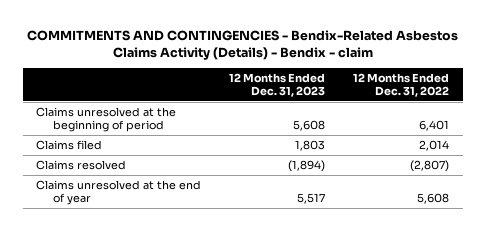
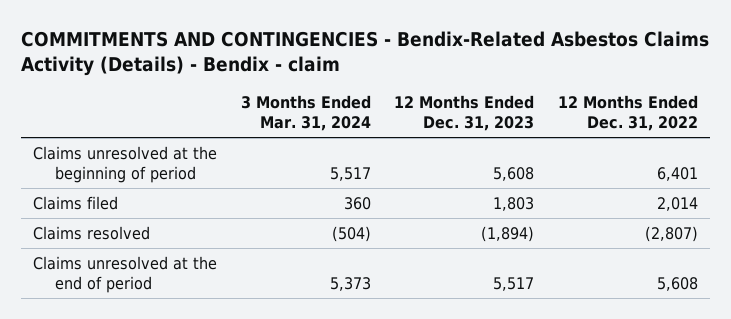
none -> [240,94,371,131] 3 Months Ended Mar. 31, 2024
[36,179,202,206] Claims unresolved at the end of year -> [33,255,218,293] Claims unresolved at the end of period

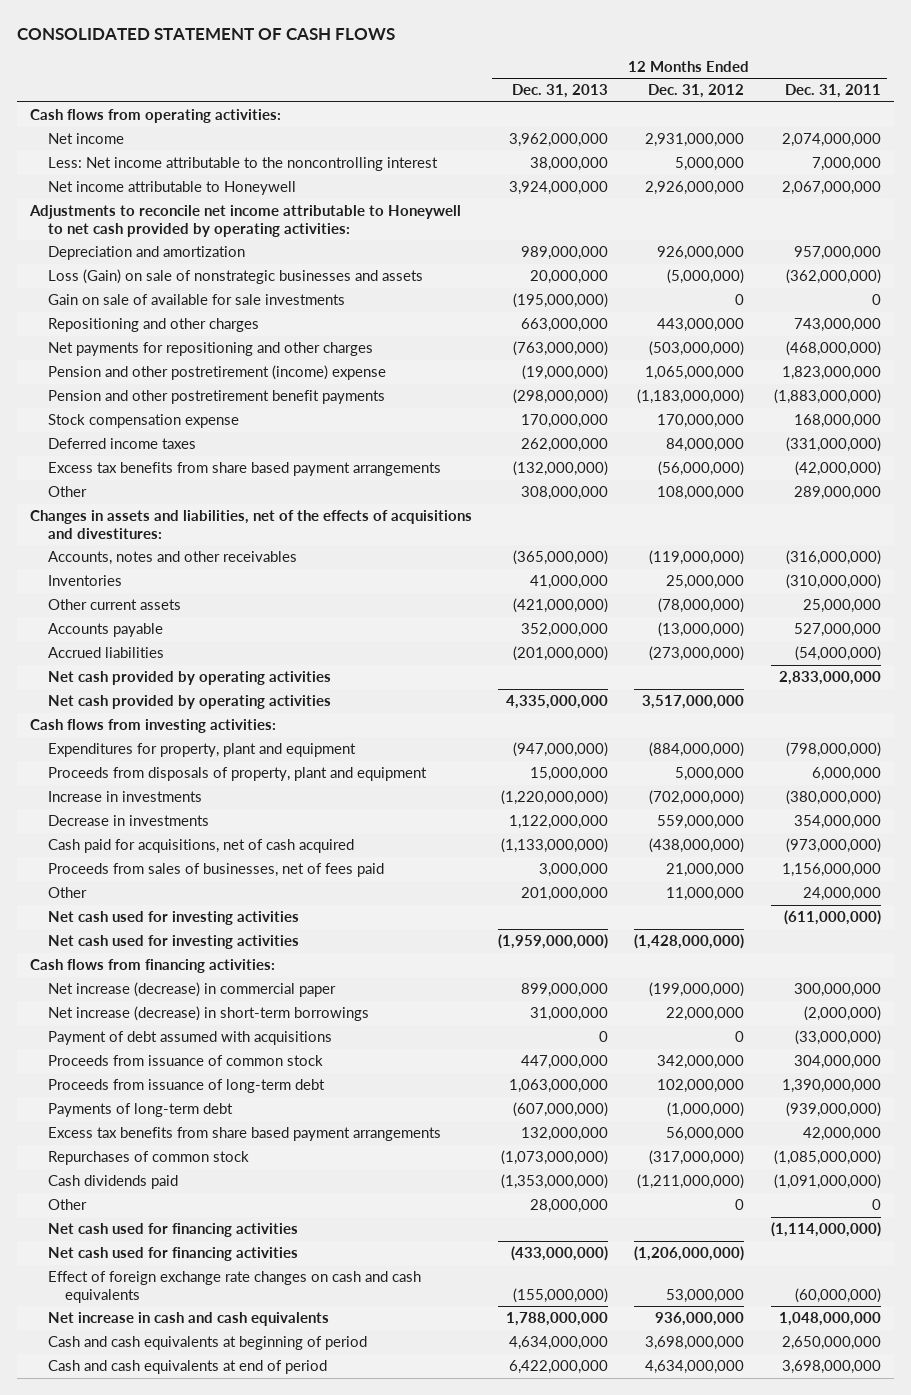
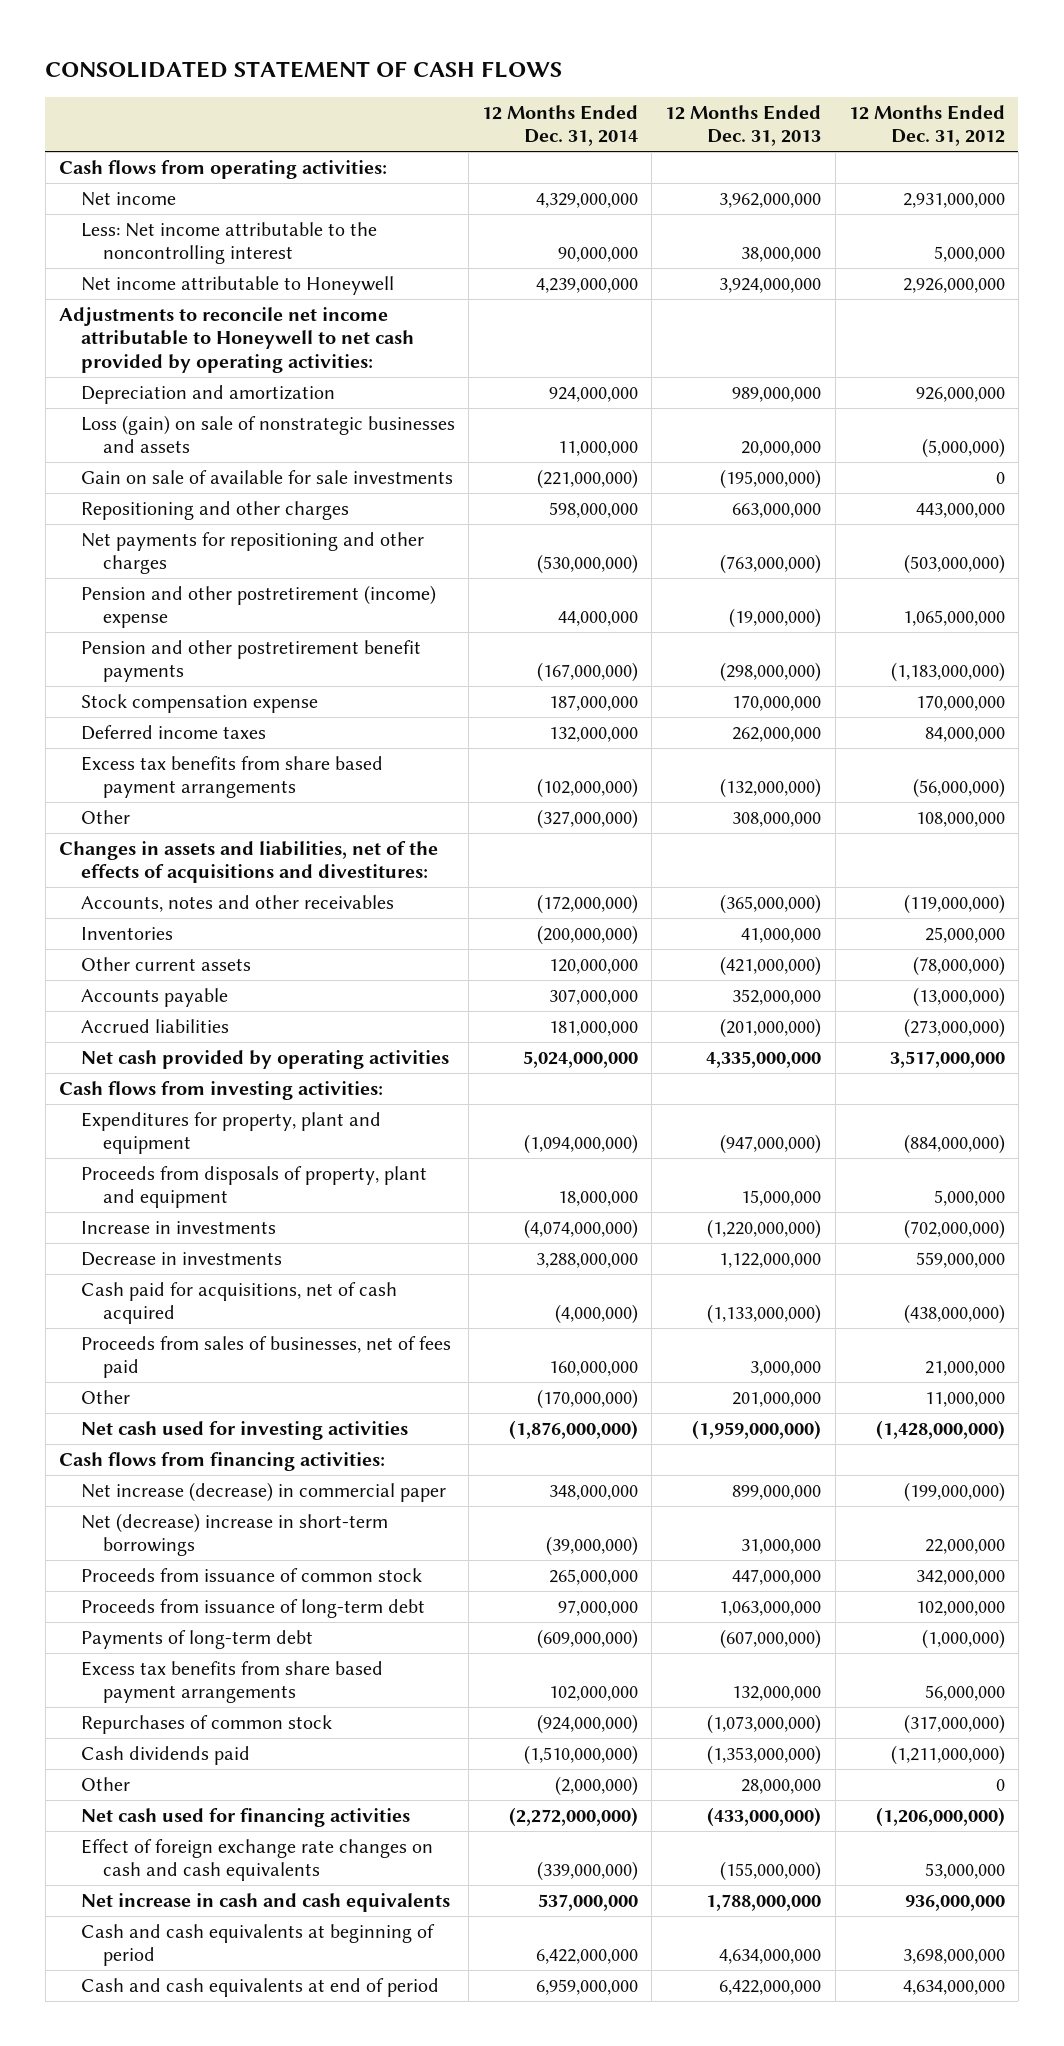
[784,84,881,99] Dec. 31, 2011 -> none
none -> [482,104,639,147] 12 Months Ended Dec. 31, 2014
[47,269,423,285] Loss (Gain) on sale of nonstrategic businesses and assets -> [80,414,455,454] Loss (gain) on sale of nonstrategic businesses and assets
[47,671,331,686] Net cash provided by operating activities -> none
[47,911,299,926] Net cash used for investing activities -> none
[47,1031,332,1046] Payment of debt assumed with acquisitions -> none
[47,1006,369,1022] Net increase (decrease) in short-term borrowings -> [80,1512,388,1557] Net (decrease) increase in short-term borrowings
[47,1223,298,1238] Net cash used for financing activities -> none

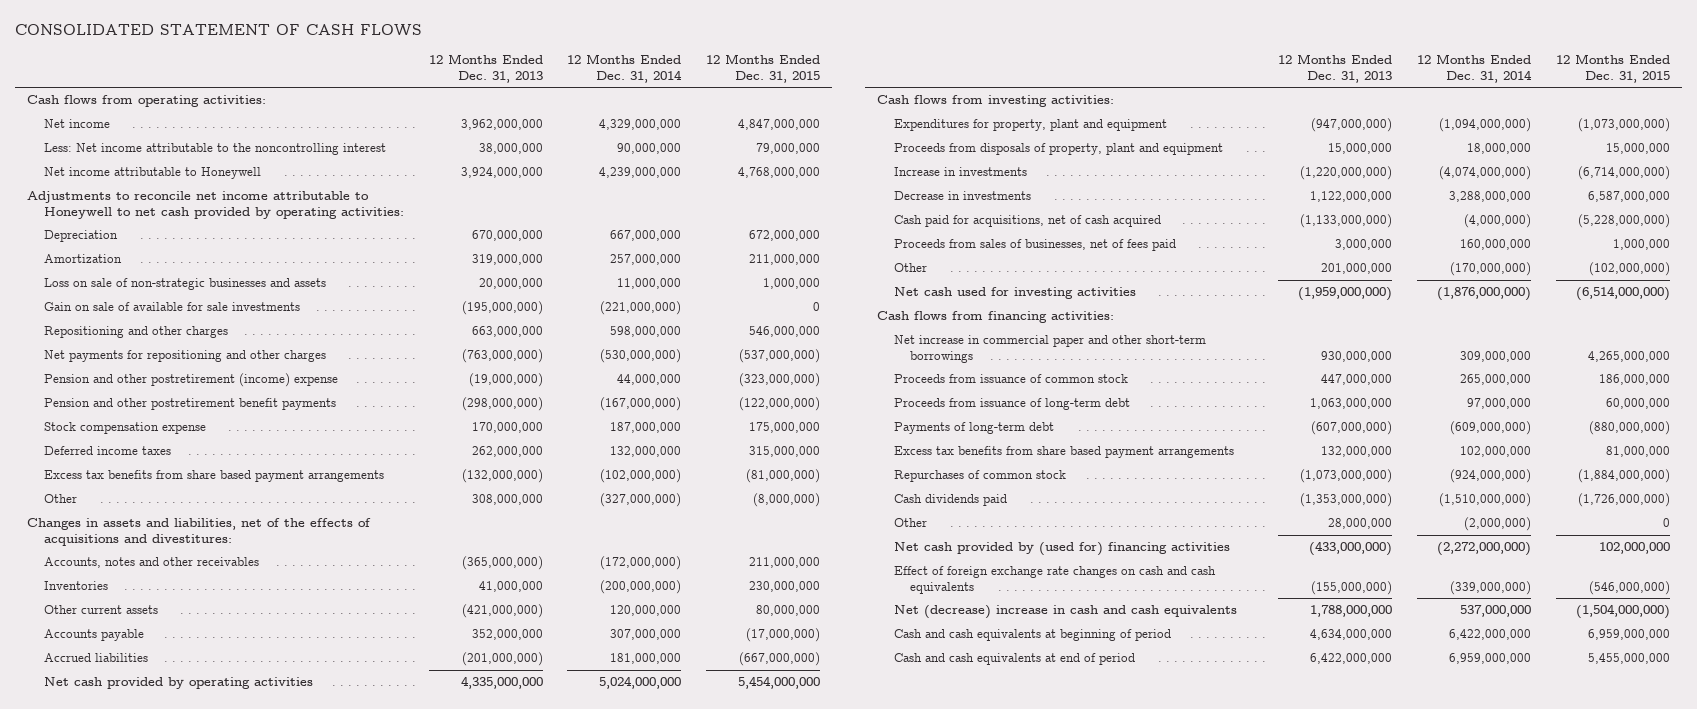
[848,104,1005,147] 12 Months Ended Dec. 31, 2012 -> none
none -> [705,54,820,83] 12 Months Ended Dec. 31, 2015
[80,384,335,404] Depreciation and amortization -> none
none -> [43,230,118,243] Depreciation
none -> [43,254,122,264] Amortization
[80,414,455,454] Loss (gain) on sale of nonstrategic businesses and assets -> [43,278,326,291] Loss on sale of non-strategic businesses and assets
[80,1481,446,1502] Net increase (decrease) in commercial paper -> none
[80,1512,388,1557] Net (decrease) increase in short-term borrowings -> [893,335,1206,363] Net increase in commercial paper and other short-term borrowings
[546,1536,639,1557] (39,000,000) -> [1460,350,1532,362] 309,000,000
[741,1539,822,1555] 31,000,000 -> [1321,350,1393,362] 930,000,000
[80,1807,410,1827] Net cash used for financing activities -> [893,542,1230,557] Net cash provided by (used for) financing activities
[80,1892,450,1912] Net increase in cash and cash equivalents -> [893,605,1237,620] Net (decrease) increase in cash and cash equivalents

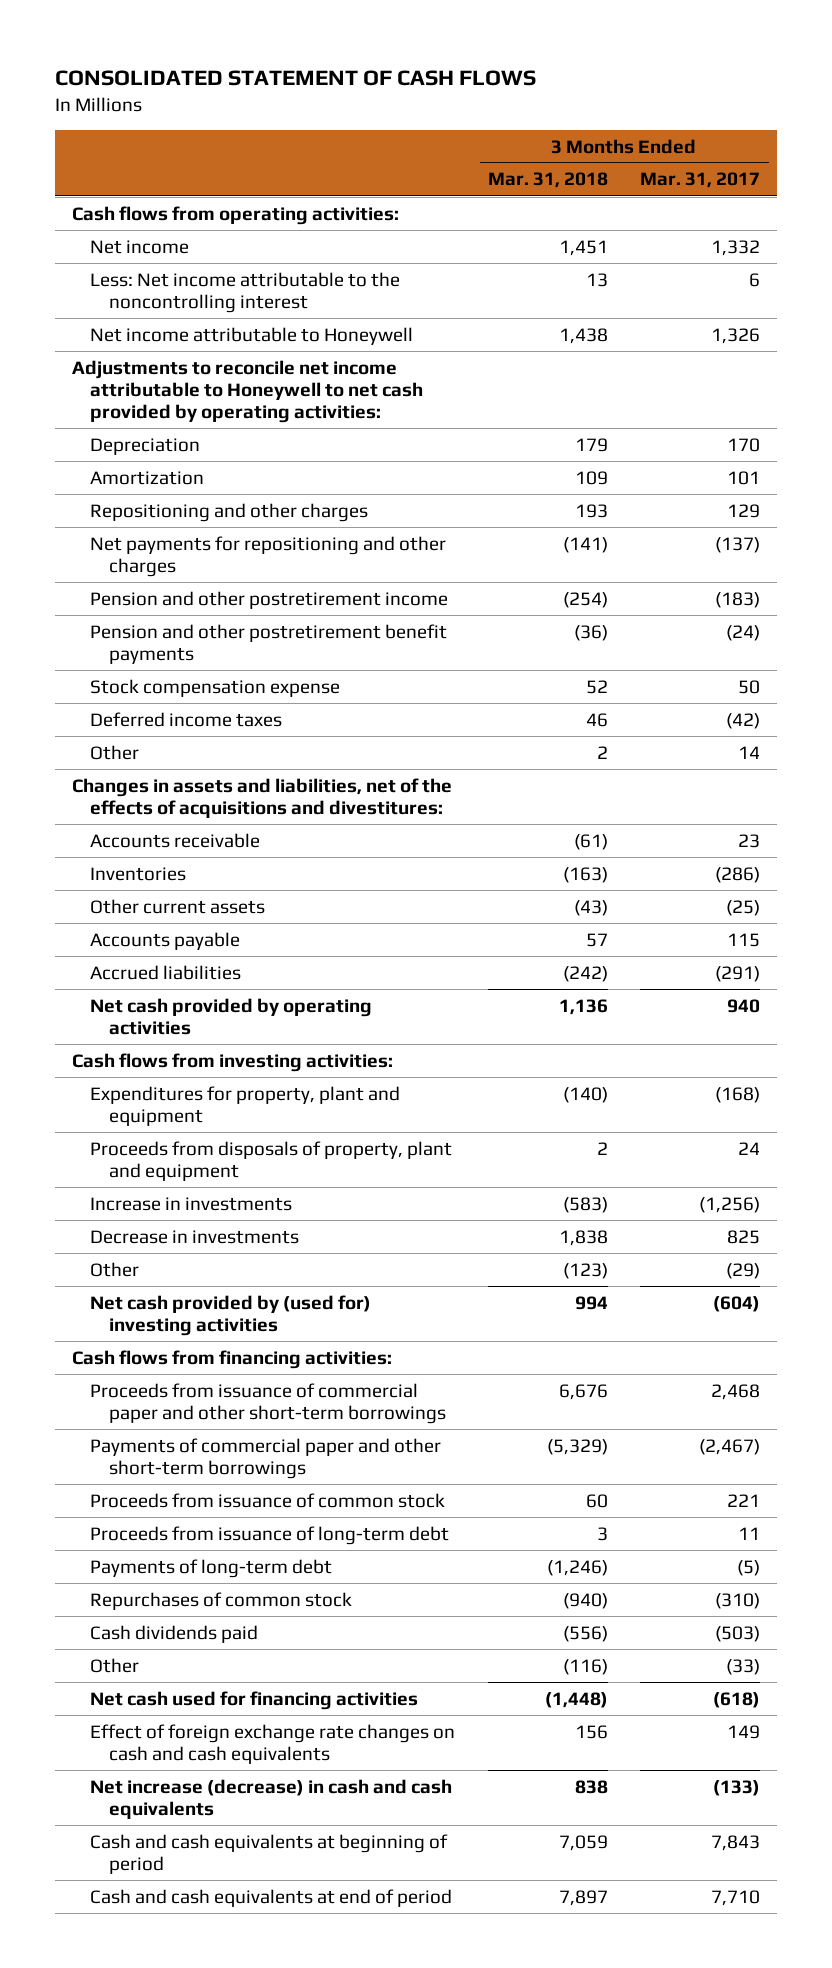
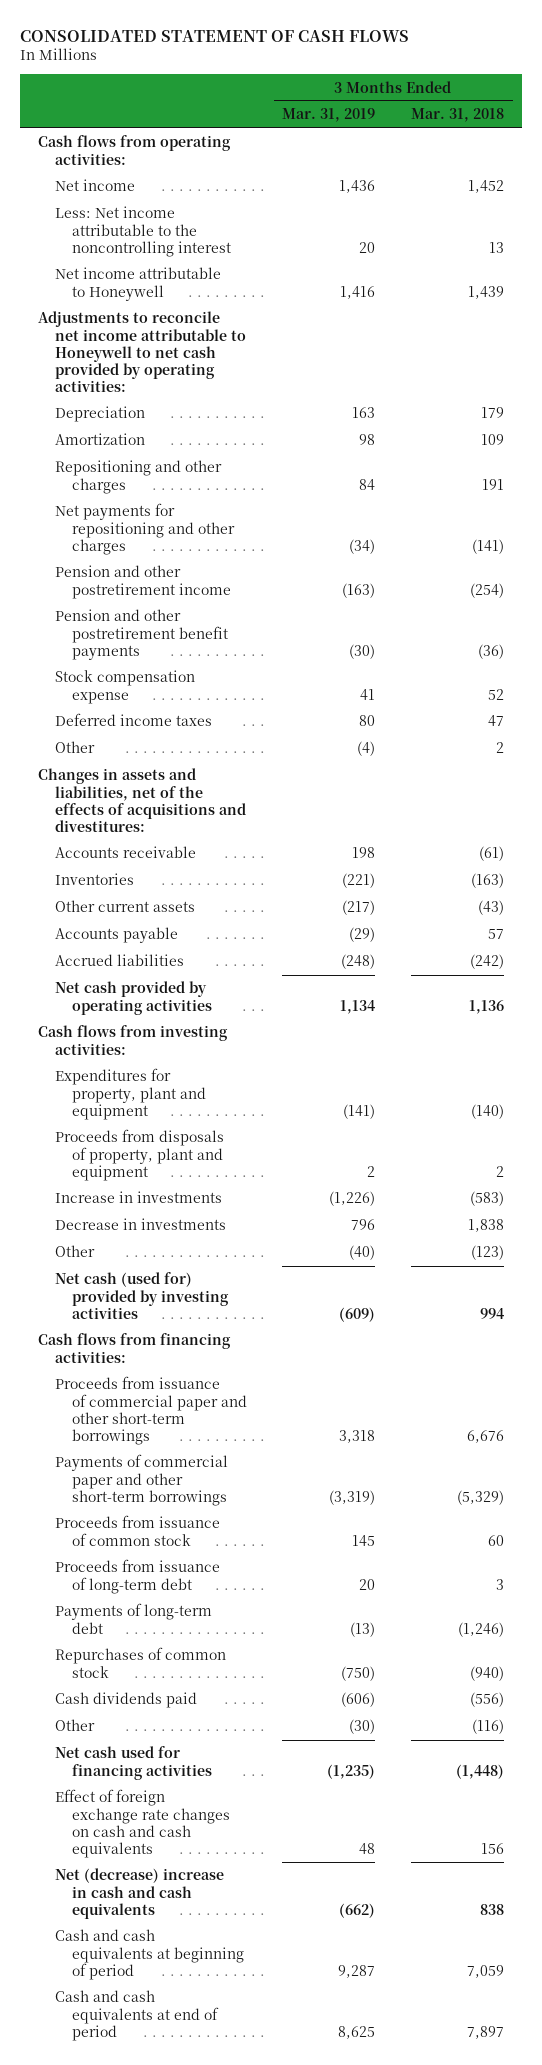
[640,172,761,189] Mar. 31, 2017 -> none
none -> [282,108,376,123] Mar. 31, 2019
[558,239,608,256] 1,451 -> [468,180,505,194] 1,452
[558,327,608,344] 1,438 -> [468,285,505,299] 1,439
[574,503,608,518] 193 -> [482,478,505,490] 191
[585,712,608,727] 46 -> [488,715,505,727] 47
[90,1294,372,1336] Net cash provided by (used for) investing activities -> [54,1272,229,1319] Net cash (used for) provided by investing activities
[90,1778,453,1819] Net increase (decrease) in cash and cash equivalents -> [54,1868,224,1919] Net (decrease) increase in cash and cash equivalents

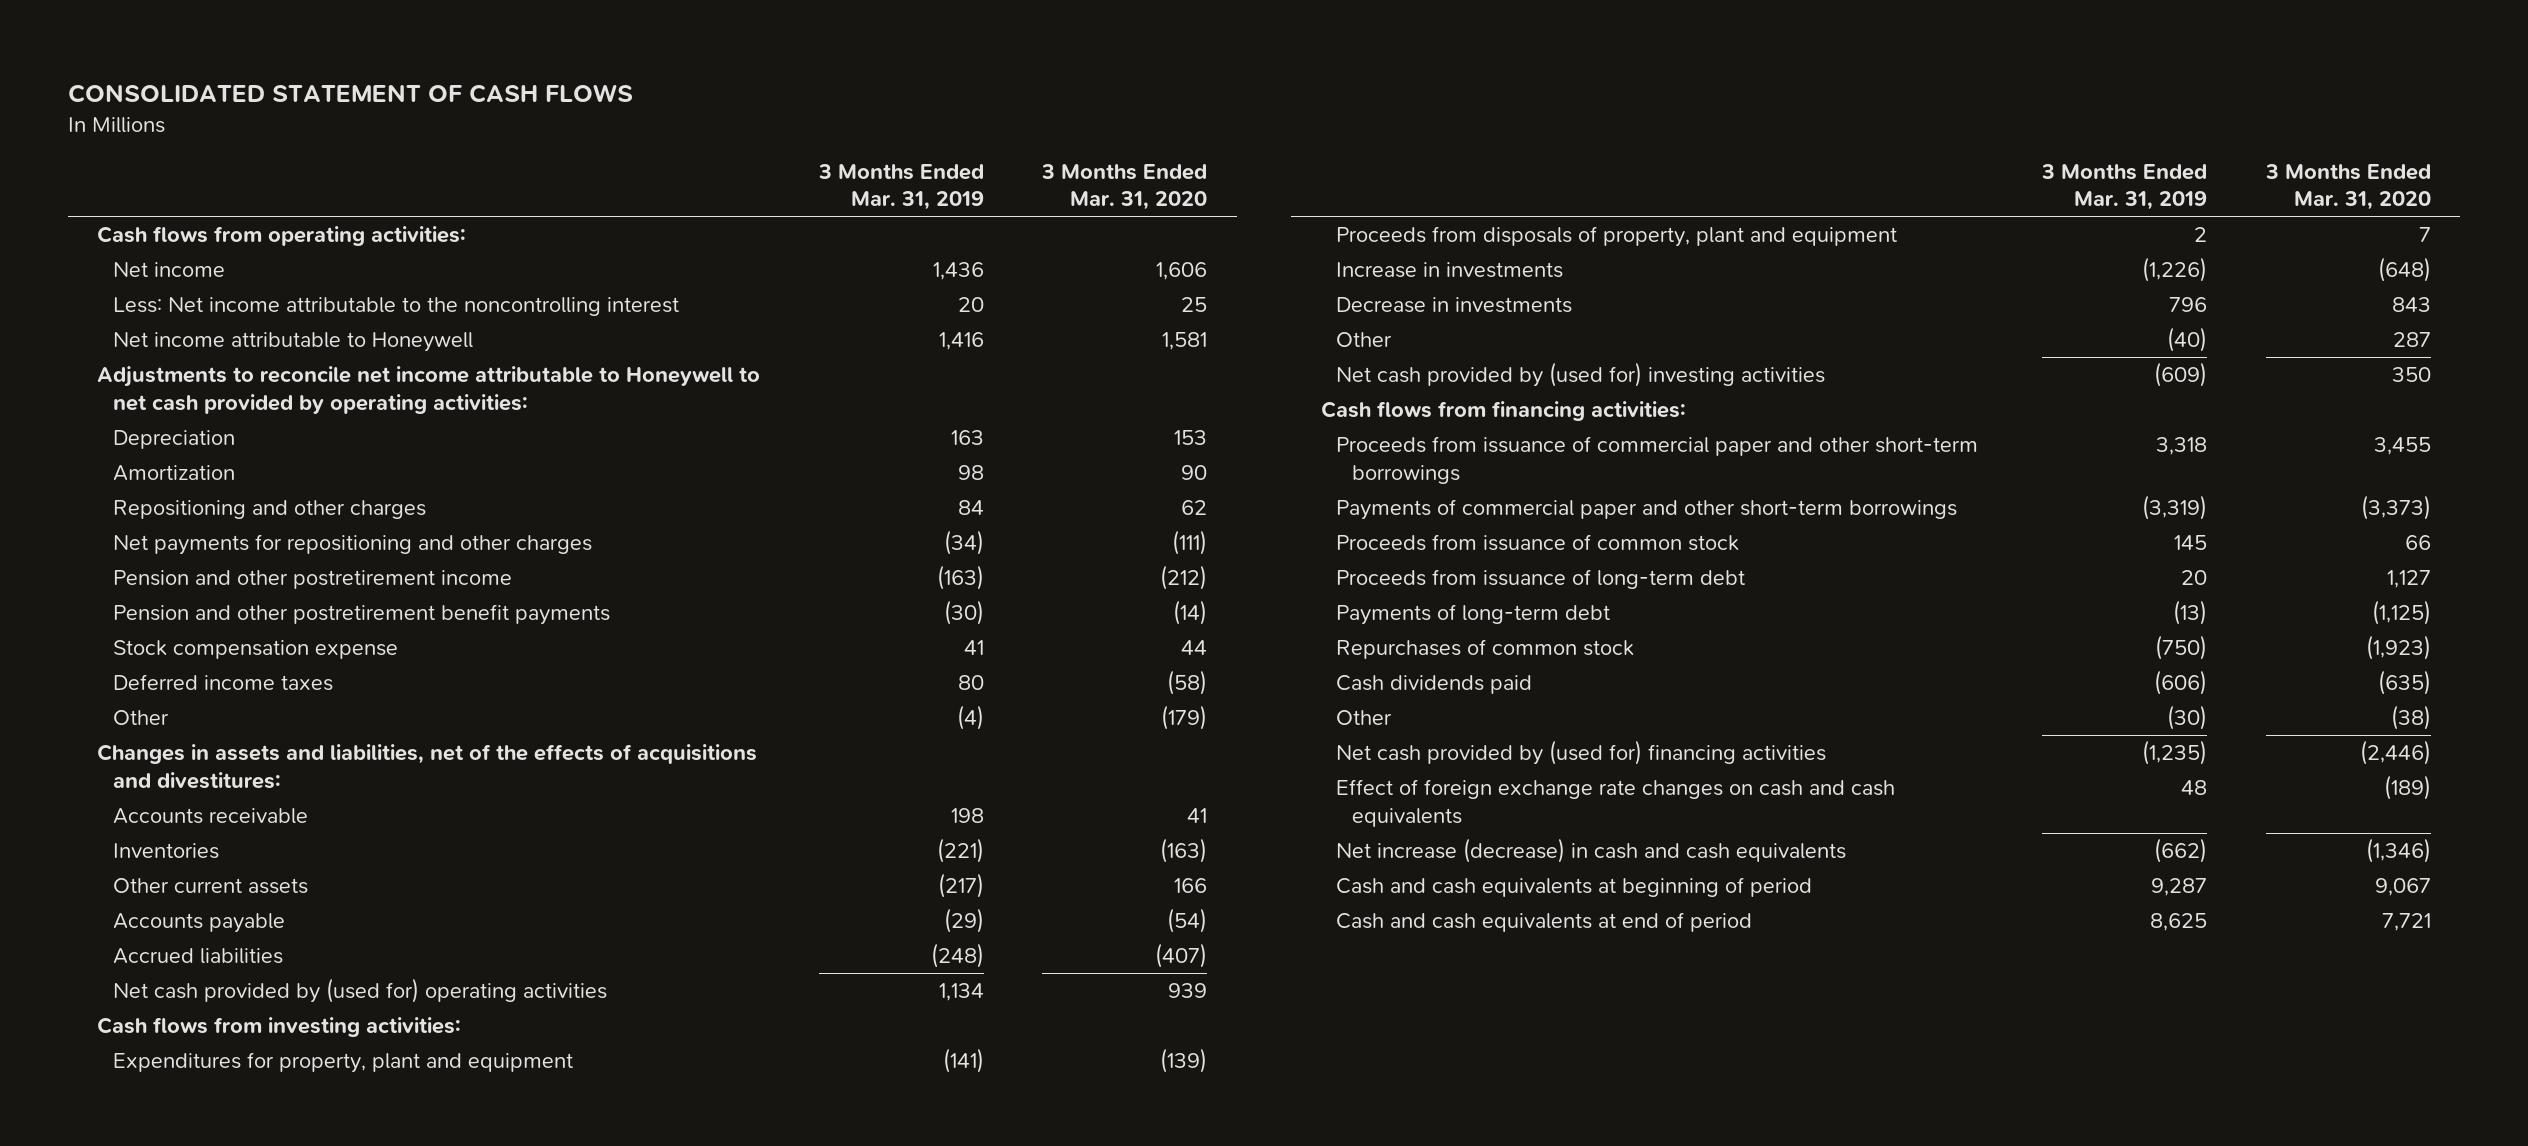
[411,108,505,123] Mar. 31, 2018 -> none
none -> [1041,163,1208,211] 3 Months Ended Mar. 31, 2020
[54,981,212,1015] Net cash provided by operating activities -> [112,978,607,1004] Net cash provided by (used for) operating activities
[54,1272,229,1319] Net cash (used for) provided by investing activities -> [1336,362,1826,388] Net cash provided by (used for) investing activities
[54,1746,212,1780] Net cash used for financing activities -> [1336,740,1827,766] Net cash provided by (used for) financing activities
[54,1868,224,1919] Net (decrease) increase in cash and cash equivalents -> [1336,838,1847,864] Net increase (decrease) in cash and cash equivalents

